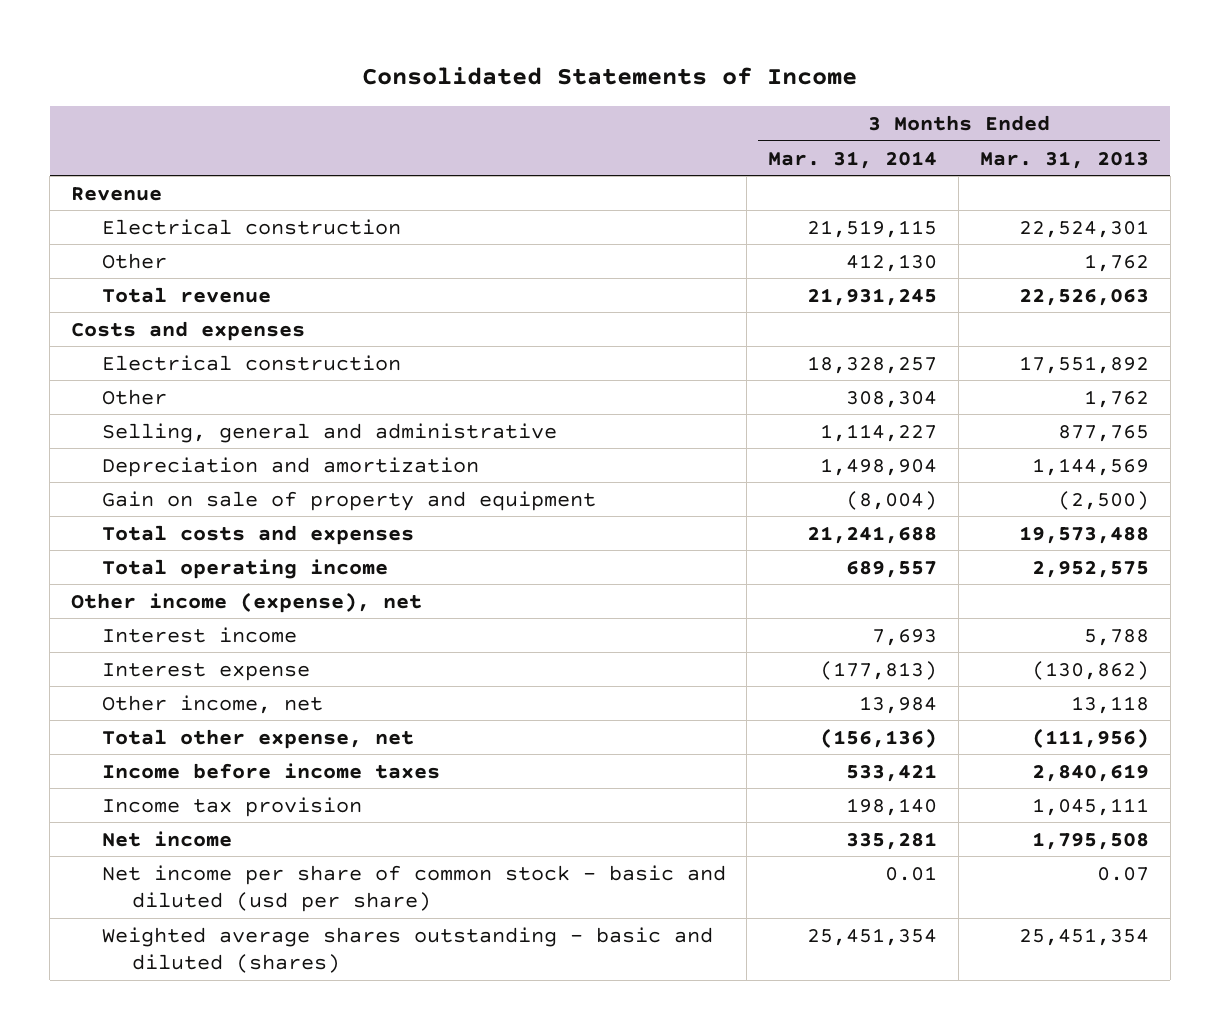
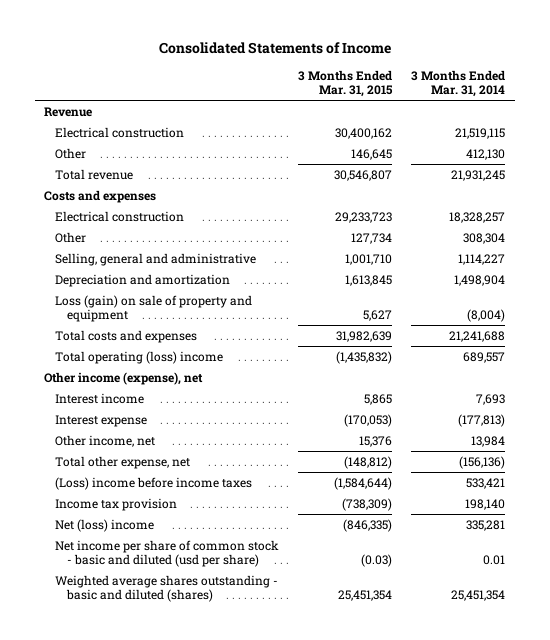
[979,150,1149,169] Mar. 31, 2013 -> none
none -> [298,70,394,98] 3 Months Ended Mar. 31, 2015
[101,490,596,511] Gain on sale of property and equipment -> [55,294,253,322] Loss (gain) on sale of property and equipment
[101,558,388,579] Total operating income -> [55,350,224,364] Total operating (loss) income
[101,762,440,779] Income before income taxes -> [55,476,253,490] (Loss) income before income taxes
[101,830,232,847] Net income -> [55,518,155,532] Net (loss) income

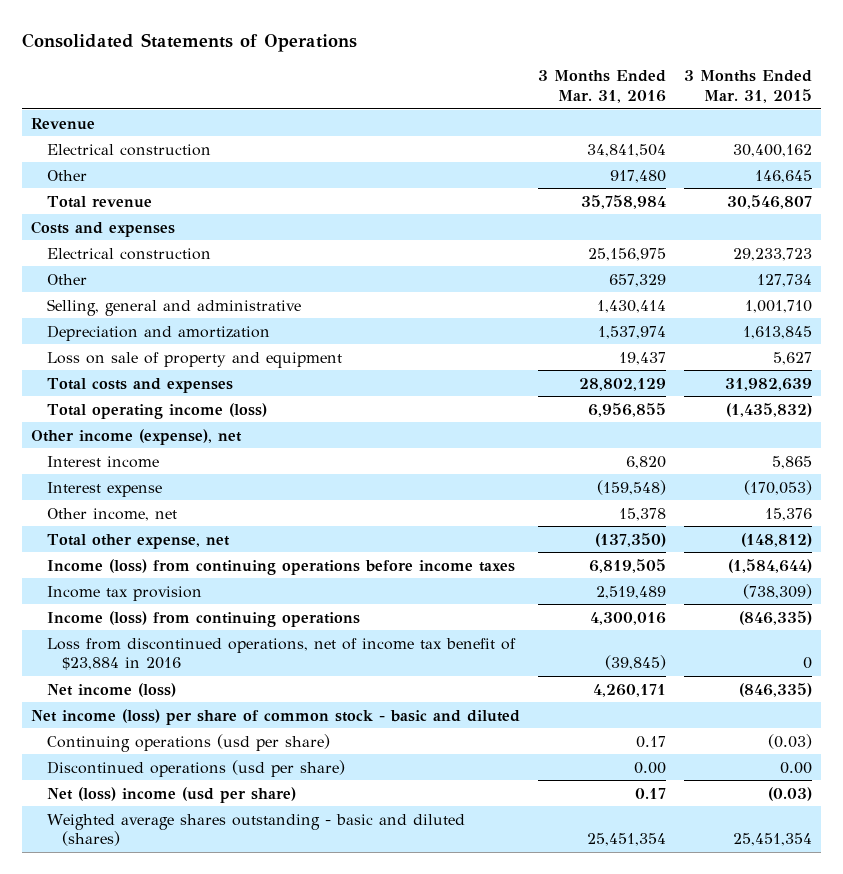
[158,42,391,55] Consolidated Statements of Income -> [21,32,357,52] Consolidated Statements of Operations
[411,70,506,98] 3 Months Ended Mar. 31, 2014 -> none
none -> [538,70,667,104] 3 Months Ended Mar. 31, 2016
[55,294,253,322] Loss (gain) on sale of property and equipment -> [46,351,342,368] Loss on sale of property and equipment
[55,350,224,364] Total operating (loss) income -> [46,402,267,419] Total operating income (loss)
[55,476,253,490] (Loss) income before income taxes -> [46,558,515,575] Income (loss) from continuing operations before income taxes
none -> [46,610,360,627] Income (loss) from continuing operations
none -> [46,637,516,671] Loss from discontinued operations, net of income tax benefit of $23,884 in 2016
[55,518,155,532] Net (loss) income -> [46,682,176,697] Net income (loss)
none -> [30,708,520,725] Net income (loss) per share of common stock - basic and diluted
[55,539,280,567] Net income per share of common stock - basic and diluted (usd per share) -> [46,733,330,752] Continuing operations (usd per share)
none -> [46,759,345,777] Discontinued operations (usd per share)
none -> [46,786,296,803] Net (loss) income (usd per share)

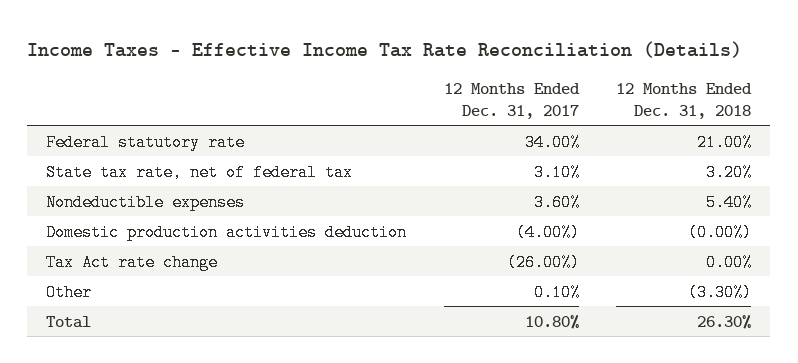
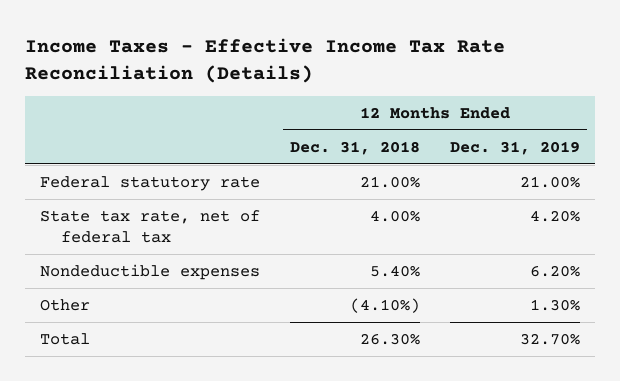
[443,83,580,119] 12 Months Ended Dec. 31, 2017 -> none
none -> [449,140,580,155] Dec. 31, 2019
[706,163,753,181] 3.20% -> [369,209,420,222] 4.00%
[46,223,408,241] Domestic production activities deduction -> none
[46,253,219,271] Tax Act rate change -> none
[688,283,753,301] (3.30%) -> [349,297,420,313] (4.10%)

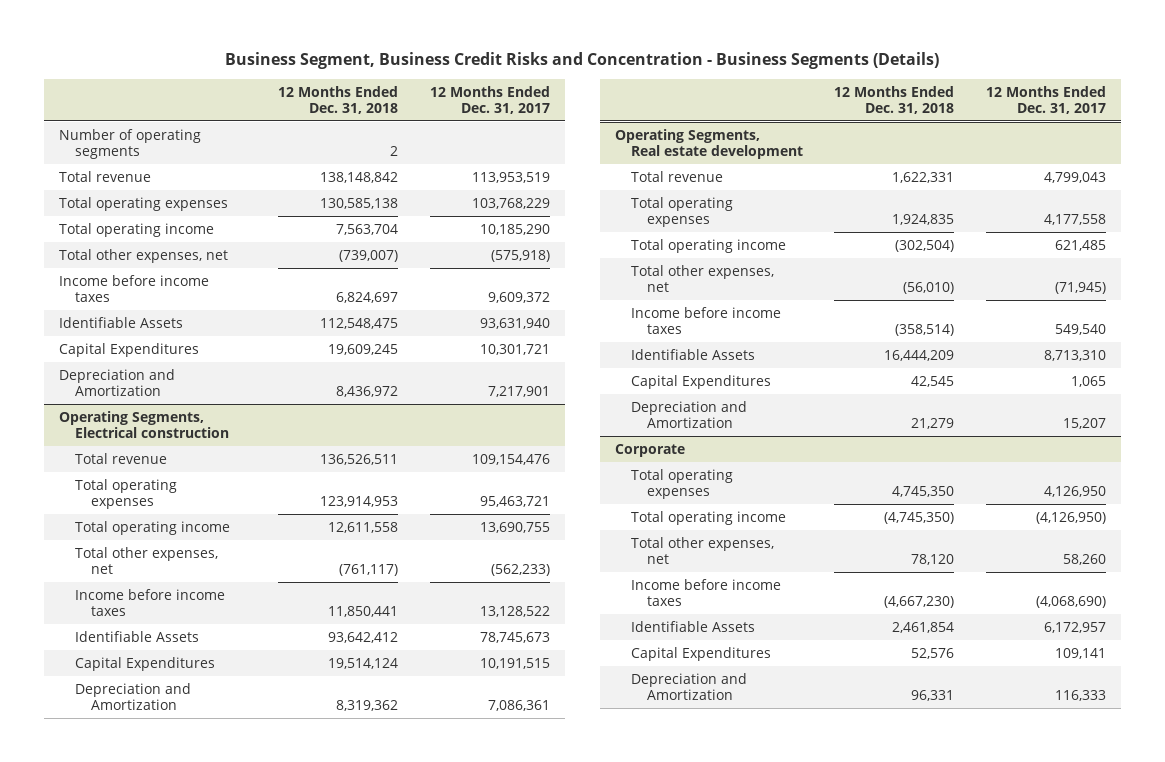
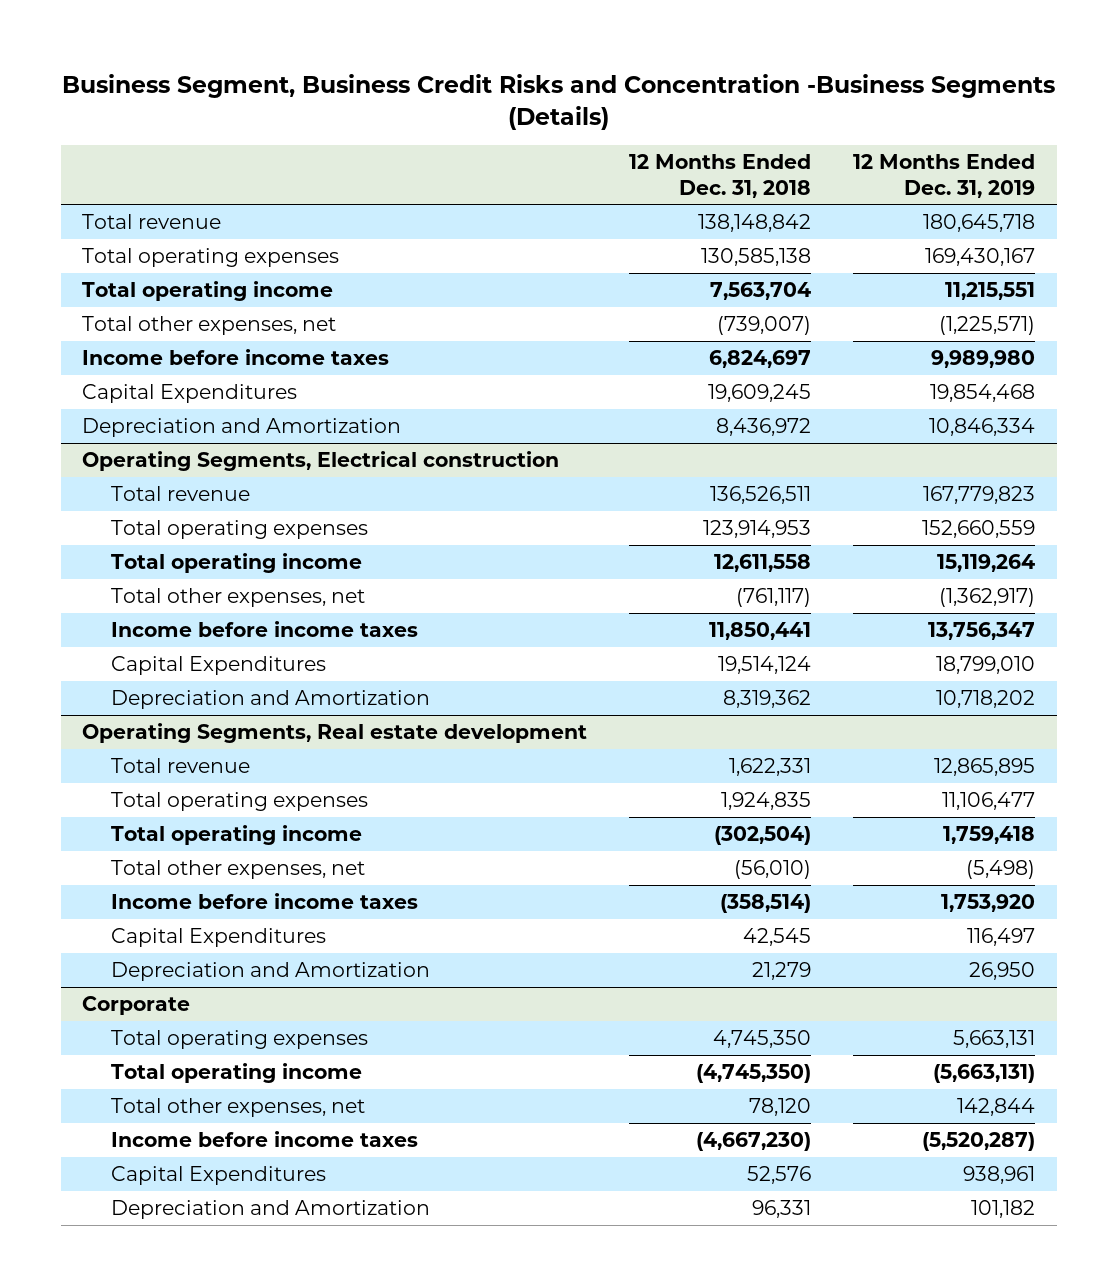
[225,51,940,69] Business Segment, Business Credit Risks and Concentration - Business Segments (Details) -> [61,73,1055,130] Business Segment, Business Credit Risks and Concentration -Business Segments (Details)
[429,85,550,114] 12 Months Ended Dec. 31, 2017 -> none
none -> [853,154,1036,198] 12 Months Ended Dec. 31, 2019
[59,128,202,159] Number of operating segments -> none
[59,316,184,328] Identifiable Assets -> none
[75,630,200,642] Identifiable Assets -> none
[631,348,756,360] Identifiable Assets -> none
[631,620,756,632] Identifiable Assets -> none

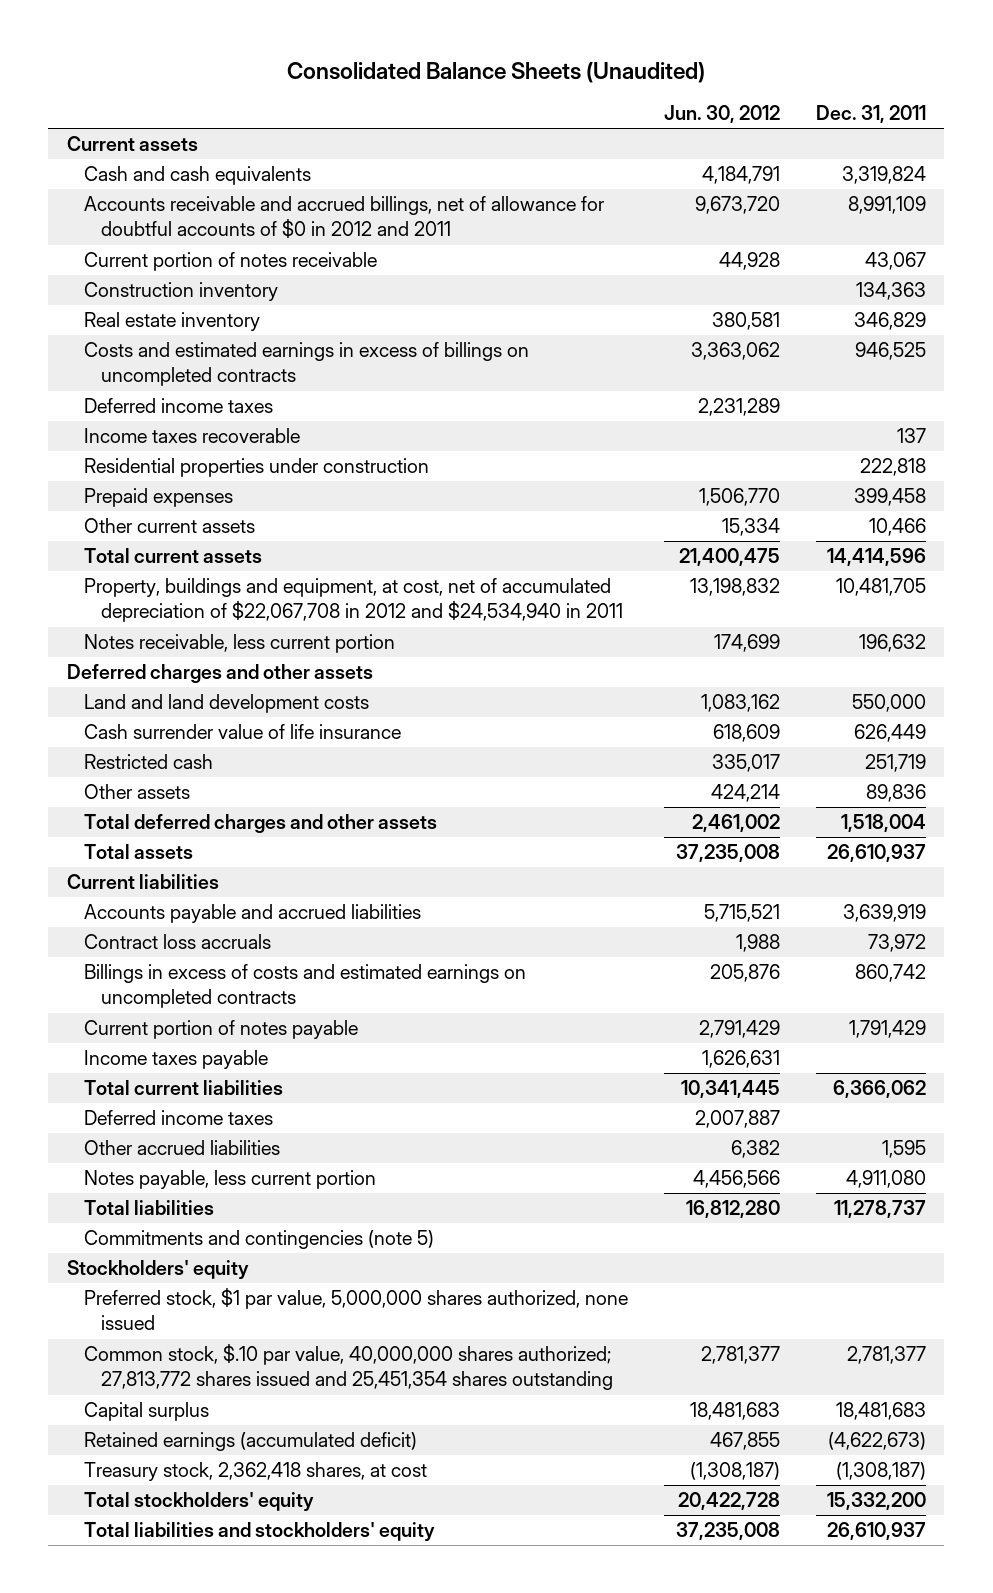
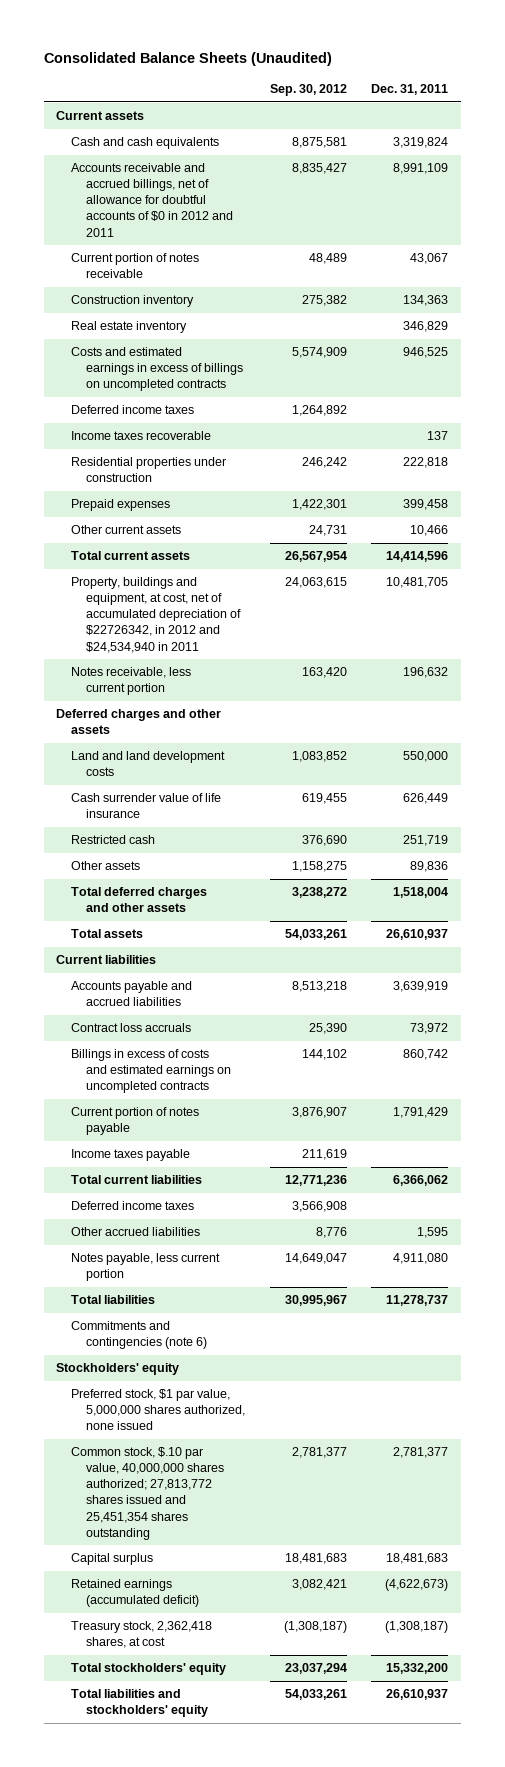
[664,105,781,124] Jun. 30, 2012 -> none
none -> [269,84,347,97] Sep. 30, 2012
[83,578,624,623] Property, buildings and equipment, at cost, net of accumulated depreciation of $22,067,708 in 2012 and $24,534,940 in 2011 -> [71,577,241,653] Property, buildings and equipment, at cost, net of accumulated depreciation of $22726342, in 2012 and $24,534,940 in 2011
[83,1230,434,1250] Commitments and contingencies (note 5) -> [71,1321,207,1350] Commitments and contingencies (note 6)

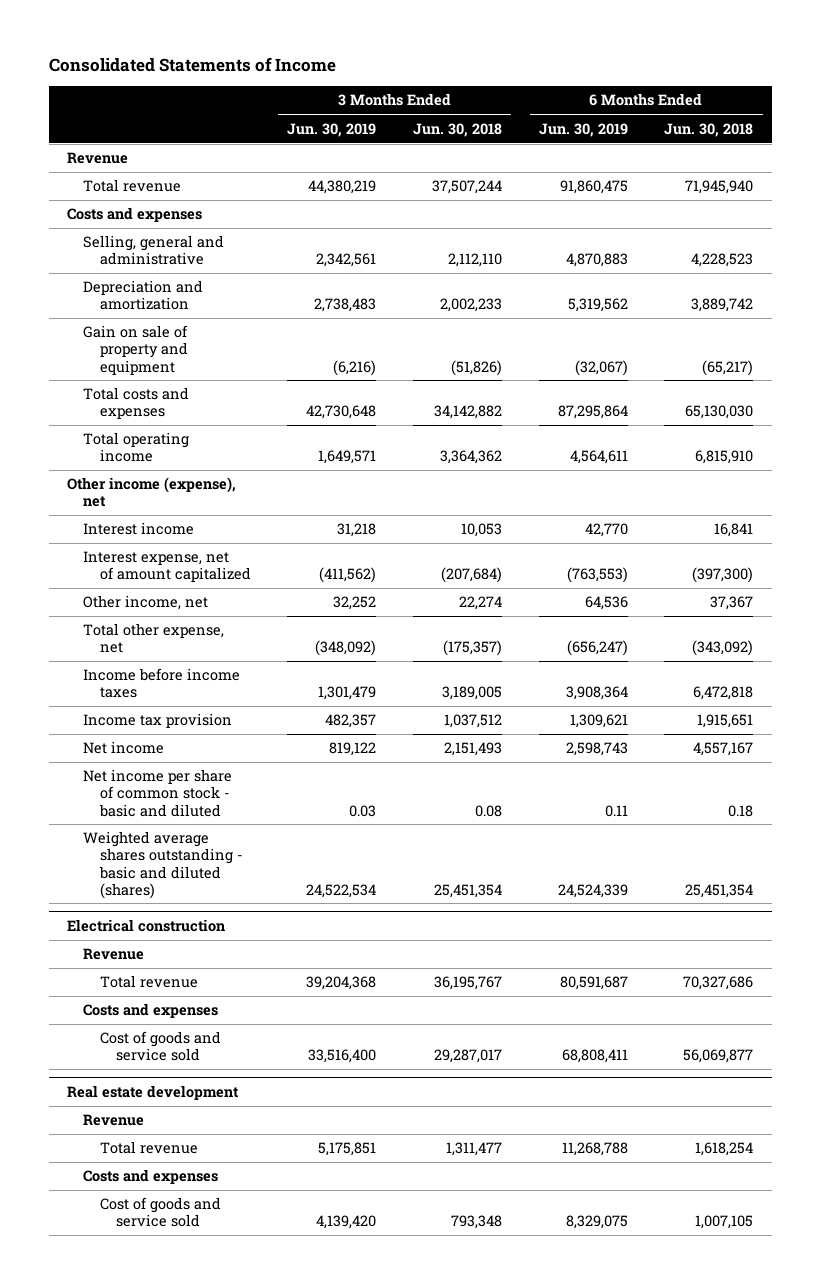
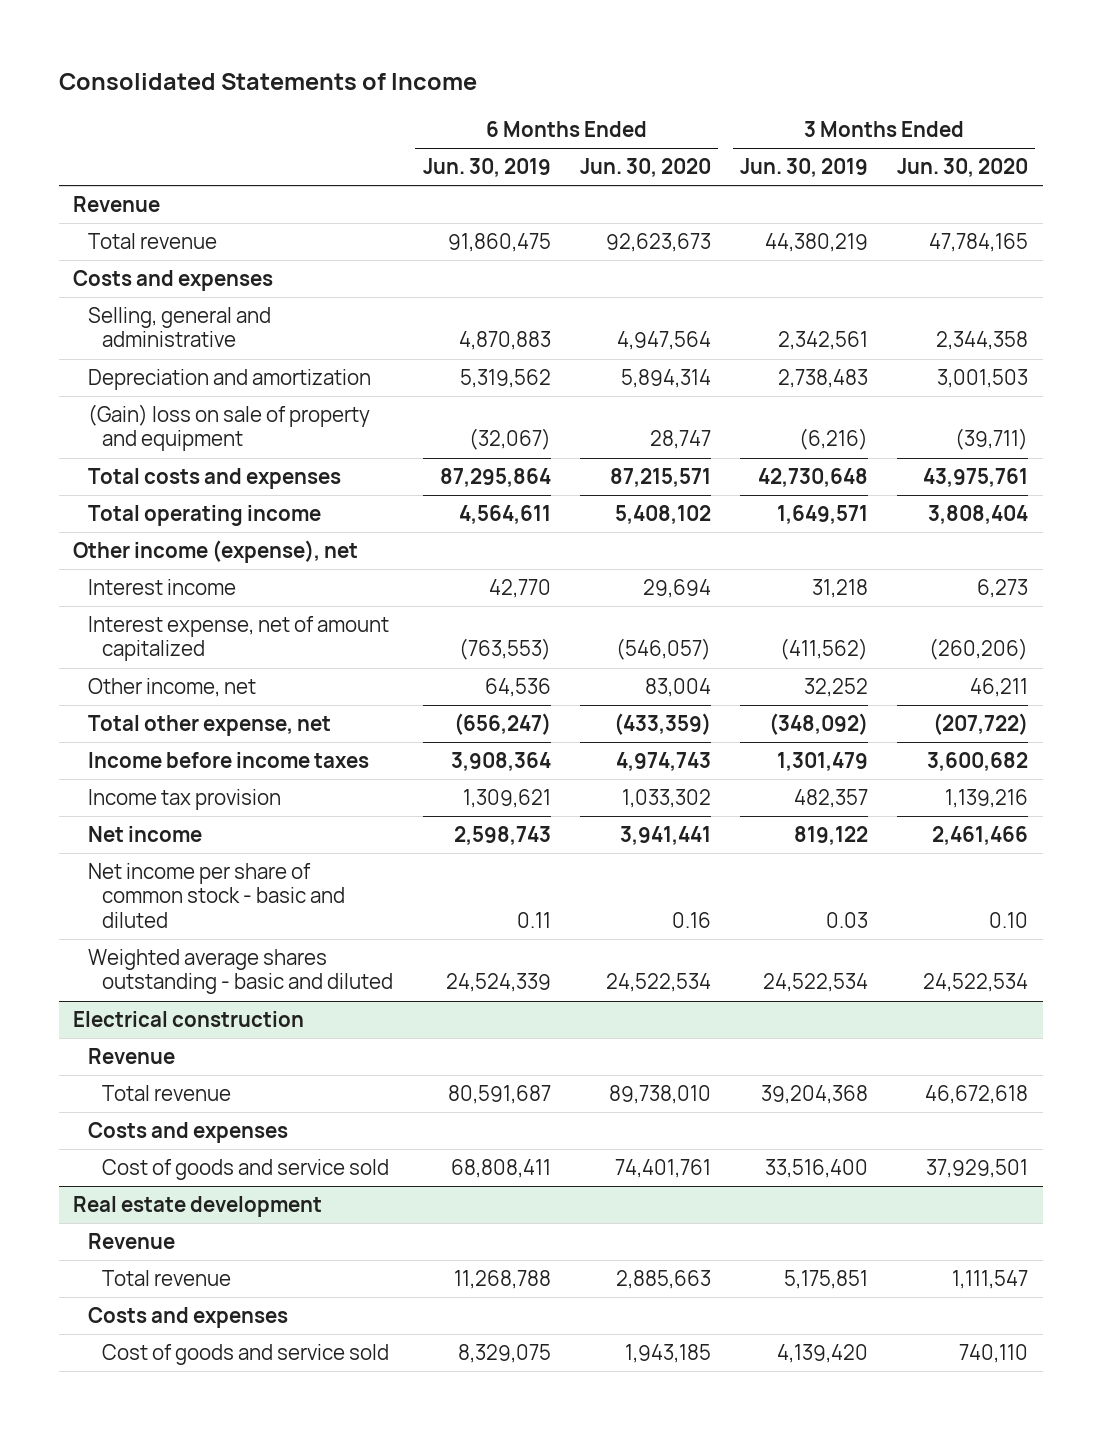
[413,122,503,137] Jun. 30, 2018 -> none
[664,122,754,137] Jun. 30, 2018 -> none
none -> [579,158,711,178] Jun. 30, 2020
none -> [897,158,1029,178] Jun. 30, 2020
[83,325,189,375] Gain on sale of property and equipment -> [87,404,370,452] (Gain) loss on sale of property and equipment
[83,831,243,899] Weighted average shares outstanding - basic and diluted (shares) -> [87,949,394,995] Weighted average shares outstanding - basic and diluted

